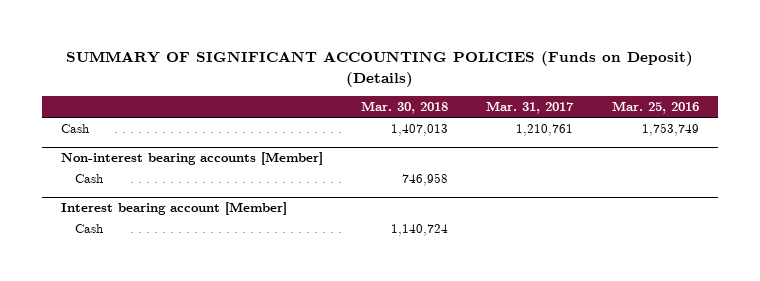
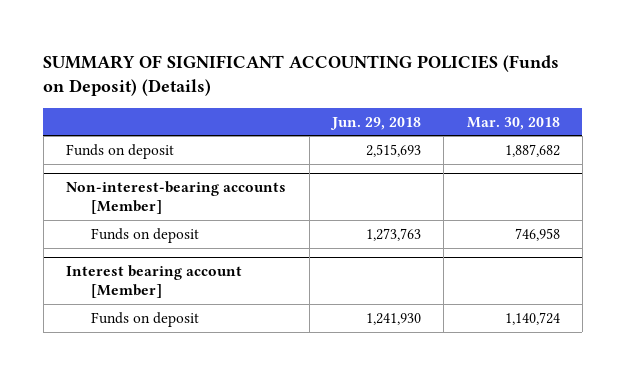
[486,101,575,115] Mar. 31, 2017 -> none
[611,101,699,115] Mar. 25, 2016 -> none
none -> [329,116,421,130] Jun. 29, 2018
[61,124,90,134] Cash -> none
none -> [66,144,175,160] Funds on deposit
[61,152,324,166] Non-interest bearing accounts [Member] -> [66,181,287,214] Non-interest-bearing accounts [Member]
[74,174,103,184] Cash -> [90,228,199,244] Funds on deposit
[74,224,103,234] Cash -> [90,312,199,328] Funds on deposit

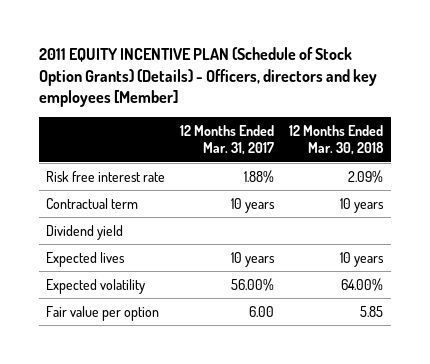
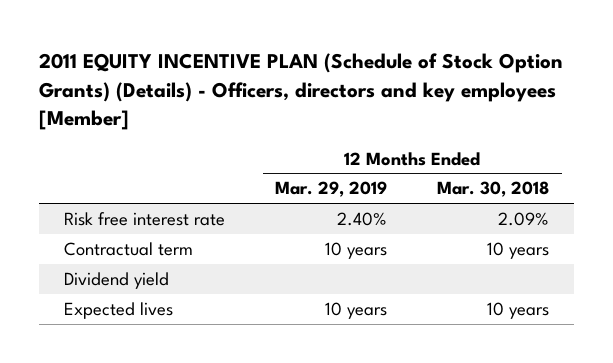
[180,124,275,156] 12 Months Ended Mar. 31, 2017 -> none
none -> [275,181,388,198] Mar. 29, 2019
[46,278,146,294] Expected volatility -> none
[46,305,160,321] Fair value per option -> none

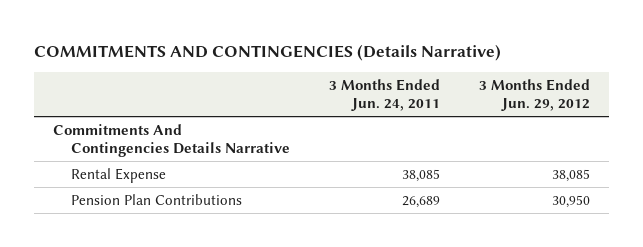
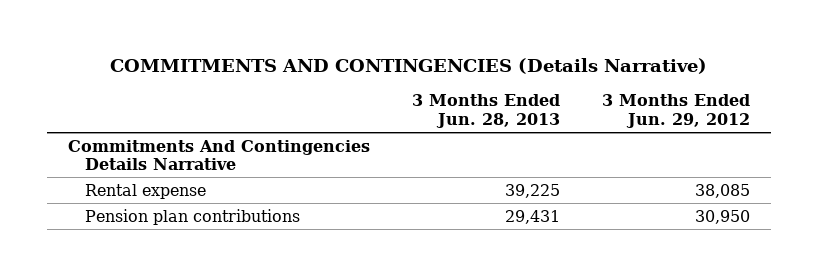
[328,78,440,112] 3 Months Ended Jun. 24, 2011 -> none
none -> [412,94,561,129] 3 Months Ended Jun. 28, 2013
[71,167,167,183] Rental Expense -> [85,183,207,199] Rental expense
[71,193,243,205] Pension Plan Contributions -> [85,208,301,225] Pension plan contributions

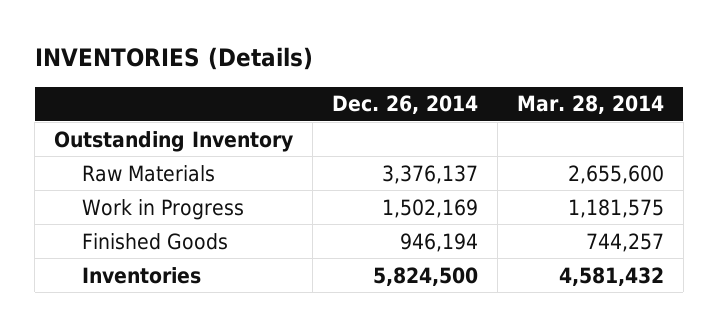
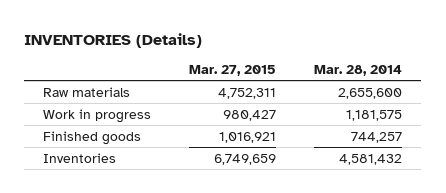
[332,95,479,115] Dec. 26, 2014 -> none
none -> [189,64,277,76] Mar. 27, 2015
[54,130,294,152] Outstanding Inventory -> none
[81,164,215,182] Raw Materials -> [43,86,131,97] Raw materials
[81,198,244,220] Work in Progress -> [43,108,152,123] Work in progress
[81,232,228,250] Finished Goods -> [43,130,142,145] Finished goods

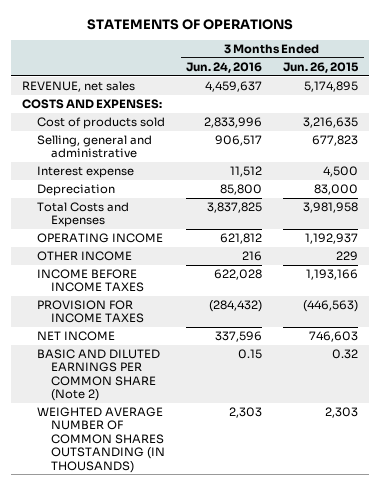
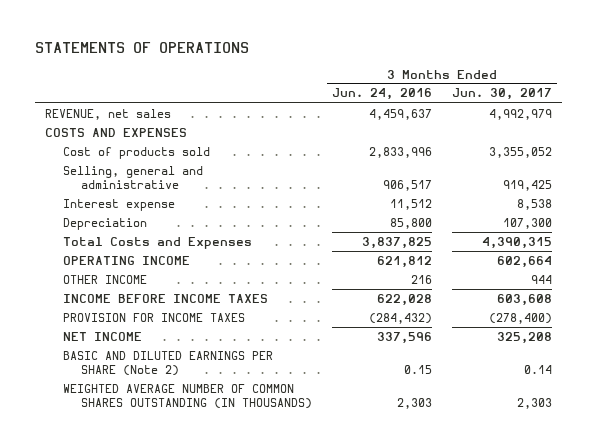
[283,61,360,73] Jun. 26, 2015 -> none
none -> [451,88,552,101] Jun. 30, 2017
[21,99,162,110] COSTS AND EXPENSES: -> [45,127,188,137] COSTS AND EXPENSES
[36,349,160,402] BASIC AND DILUTED EARNINGS PER COMMON SHARE (Note 2) -> [62,350,273,376] BASIC AND DILUTED EARNINGS PER SHARE (Note 2)

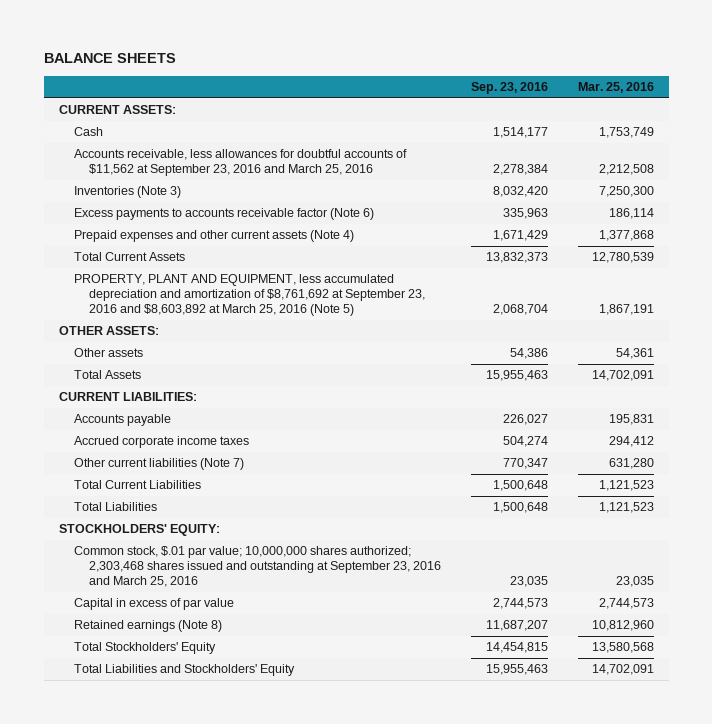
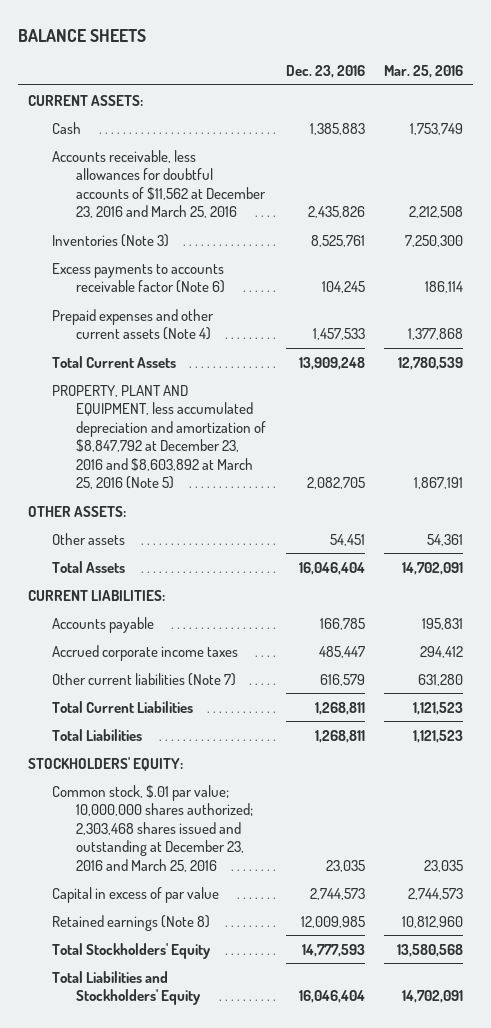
[471,82,549,95] Sep. 23, 2016 -> none
none -> [285,65,365,79] Dec. 23, 2016
[74,149,408,177] Accounts receivable, less allowances for doubtful accounts of $11,562 at September 23, 2016 and March 25, 2016 -> [51,149,267,219] Accounts receivable, less allowances for doubtful accounts of $11,562 at December 23, 2016 and March 25, 2016
[74,274,426,316] PROPERTY, PLANT AND EQUIPMENT, less accumulated depreciation and amortization of $8,761,692 at September 23, 2016 and $8,603,892 at March 25, 2016 (Note 5) -> [51,384,267,490] PROPERTY, PLANT AND EQUIPMENT, less accumulated depreciation and amortization of $8,847,792 at December 23, 2016 and $8,603,892 at March 25, 2016 (Note 5)
[74,546,442,587] Common stock, $.01 par value; 10,000,000 shares authorized; 2,303,468 shares issued and outstanding at September 23, 2016 and March 25, 2016 -> [51,784,254,872] Common stock, $.01 par value; 10,000,000 shares authorized; 2,303,468 shares issued and outstanding at December 23, 2016 and March 25, 2016

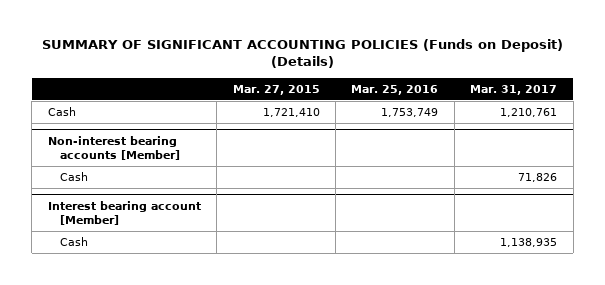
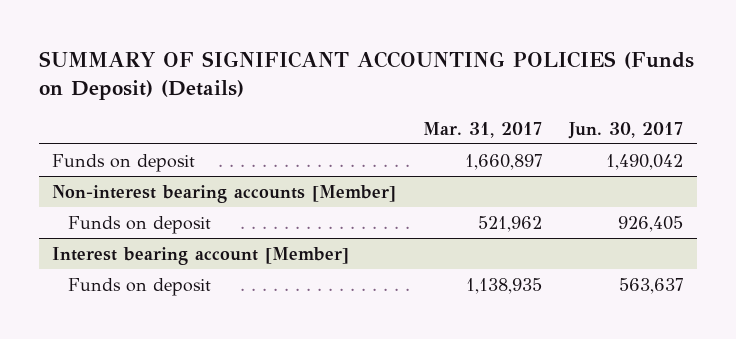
[232,84,320,95] Mar. 27, 2015 -> none
[351,84,439,95] Mar. 25, 2016 -> none
none -> [568,121,684,139] Jun. 30, 2017
[47,107,76,117] Cash -> none
none -> [52,153,196,172] Funds on deposit
[60,172,89,182] Cash -> none
none -> [67,215,211,234] Funds on deposit
[60,237,89,247] Cash -> [67,277,211,296] Funds on deposit

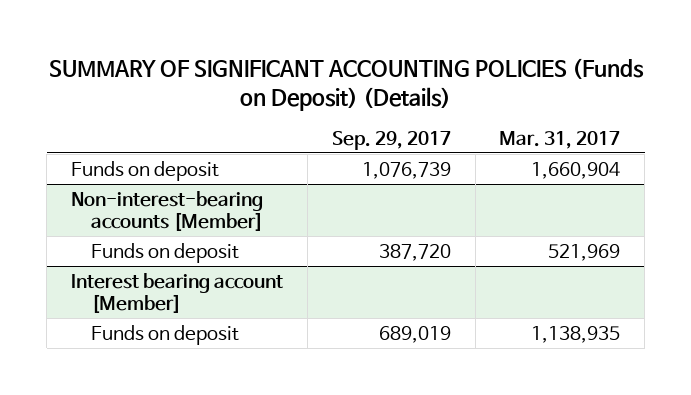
[568,121,684,139] Jun. 30, 2017 -> none
none -> [331,130,451,150] Sep. 29, 2017
[465,153,543,170] 1,660,897 -> [531,161,621,179] 1,660,904
[52,184,397,203] Non-interest bearing accounts [Member] -> [70,190,264,231] Non-interest-bearing accounts [Member]
[478,215,543,232] 521,962 -> [548,243,621,261] 521,969

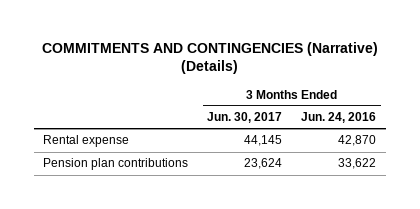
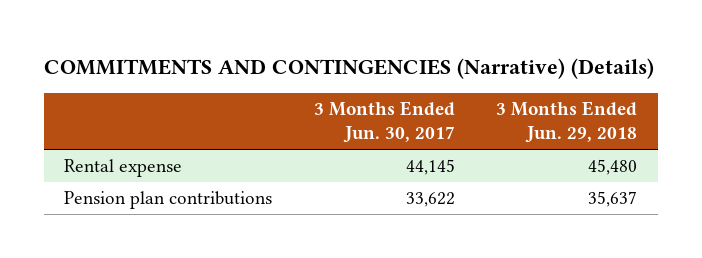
[301,112,377,124] Jun. 24, 2016 -> none
none -> [496,101,638,144] 3 Months Ended Jun. 29, 2018
[244,158,283,170] 23,624 -> [405,192,455,208] 33,622

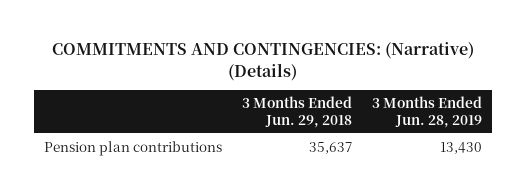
[43,57,654,79] COMMITMENTS AND CONTINGENCIES (Narrative) (Details) -> [52,42,475,81] COMMITMENTS AND CONTINGENCIES: (Narrative) (Details)
[313,101,455,144] 3 Months Ended Jun. 30, 2017 -> none
none -> [372,96,483,128] 3 Months Ended Jun. 28, 2019
[64,159,183,178] Rental expense -> none

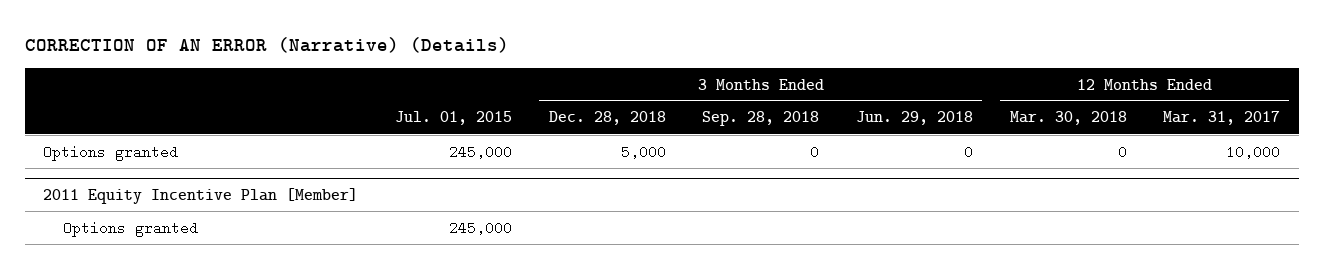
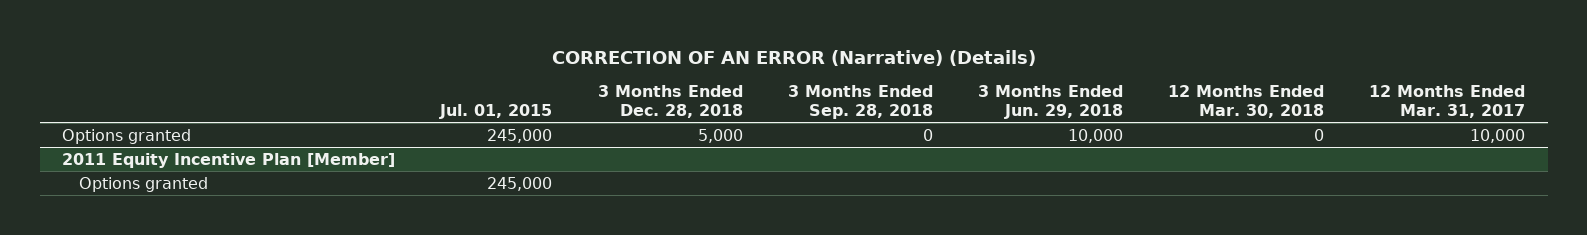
[963,144,973,159] 0 -> [1067,128,1123,143] 10,000

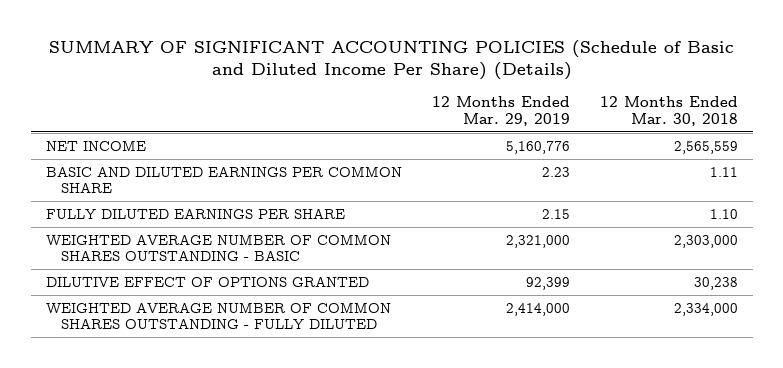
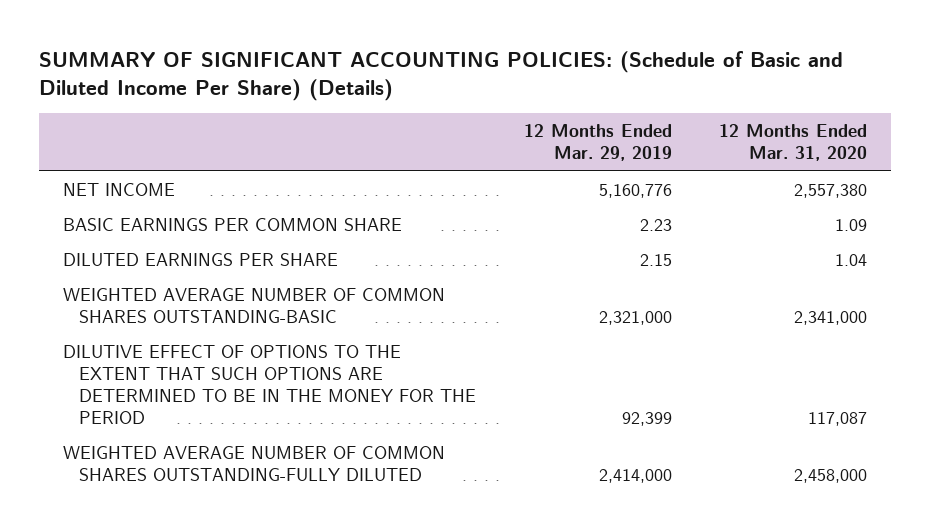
[48,39,734,81] SUMMARY OF SIGNIFICANT ACCOUNTING POLICIES (Schedule of Basic and Diluted Income Per Share) (Details) -> [38,51,843,102] SUMMARY OF SIGNIFICANT ACCOUNTING POLICIES: (Schedule of Basic and Diluted Income Per Share) (Details)
[599,96,738,126] 12 Months Ended Mar. 30, 2018 -> none
none -> [719,124,868,162] 12 Months Ended Mar. 31, 2020
[45,165,402,194] BASIC AND DILUTED EARNINGS PER COMMON SHARE -> [62,217,402,231] BASIC EARNINGS PER COMMON SHARE
[45,207,345,219] FULLY DILUTED EARNINGS PER SHARE -> [62,252,338,266] DILUTED EARNINGS PER SHARE
[45,233,391,262] WEIGHTED AVERAGE NUMBER OF COMMON SHARES OUTSTANDING - BASIC -> [62,287,445,323] WEIGHTED AVERAGE NUMBER OF COMMON SHARES OUTSTANDING-BASIC
[45,275,369,287] DILUTIVE EFFECT OF OPTIONS GRANTED -> [62,344,476,425] DILUTIVE EFFECT OF OPTIONS TO THE EXTENT THAT SUCH OPTIONS ARE DETERMINED TO BE IN THE MONEY FOR THE PERIOD
[45,301,391,330] WEIGHTED AVERAGE NUMBER OF COMMON SHARES OUTSTANDING - FULLY DILUTED -> [62,445,445,481] WEIGHTED AVERAGE NUMBER OF COMMON SHARES OUTSTANDING-FULLY DILUTED

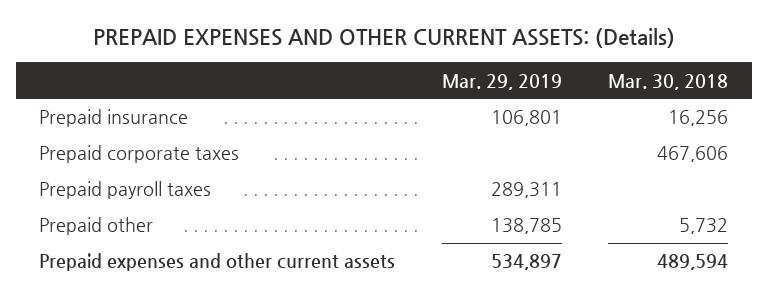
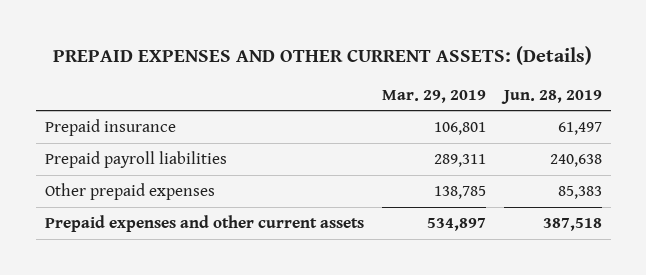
[608,73,729,90] Mar. 30, 2018 -> none
none -> [500,89,602,104] Jun. 28, 2019
[39,145,240,164] Prepaid corporate taxes -> none
[39,181,212,200] Prepaid payroll taxes -> [44,151,227,169] Prepaid payroll liabilities
[39,217,154,236] Prepaid other -> [44,183,215,201] Other prepaid expenses

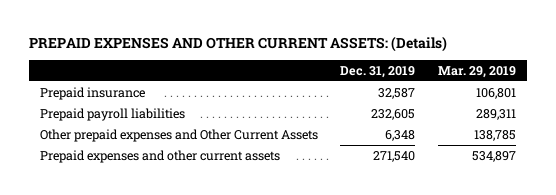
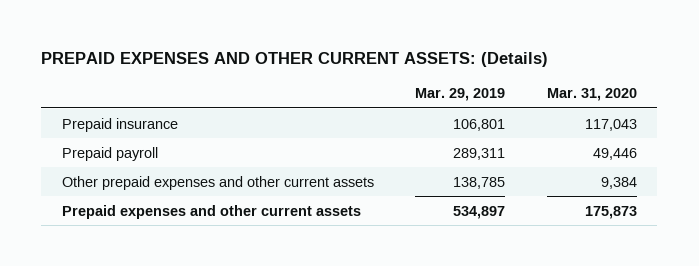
[340,65,416,78] Dec. 31, 2019 -> none
none -> [546,88,637,102] Mar. 31, 2020
[39,107,185,121] Prepaid payroll liabilities -> [62,146,159,161] Prepaid payroll
[39,128,318,142] Other prepaid expenses and Other Current Assets -> [62,175,375,190] Other prepaid expenses and other current assets

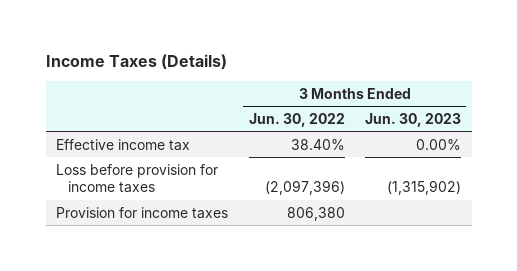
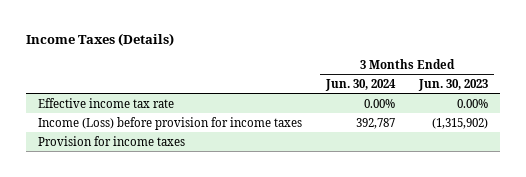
[248,112,345,127] Jun. 30, 2022 -> none
none -> [325,79,397,92] Jun. 30, 2024
[56,138,191,151] Effective income tax -> [38,97,175,108] Effective income tax rate
[56,163,219,194] Loss before provision for income taxes -> [38,116,303,130] Income (Loss) before provision for income taxes

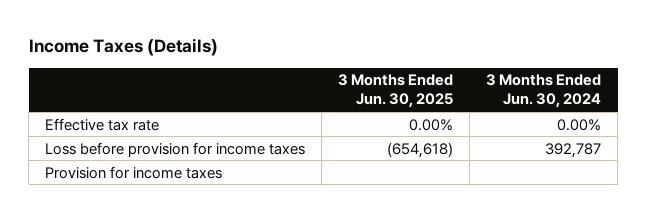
[417,79,488,92] Jun. 30, 2023 -> none
none -> [338,74,454,109] 3 Months Ended Jun. 30, 2025
[38,97,175,108] Effective income tax rate -> [45,117,160,131] Effective tax rate
[38,116,303,130] Income (Loss) before provision for income taxes -> [45,141,306,157] Loss before provision for income taxes

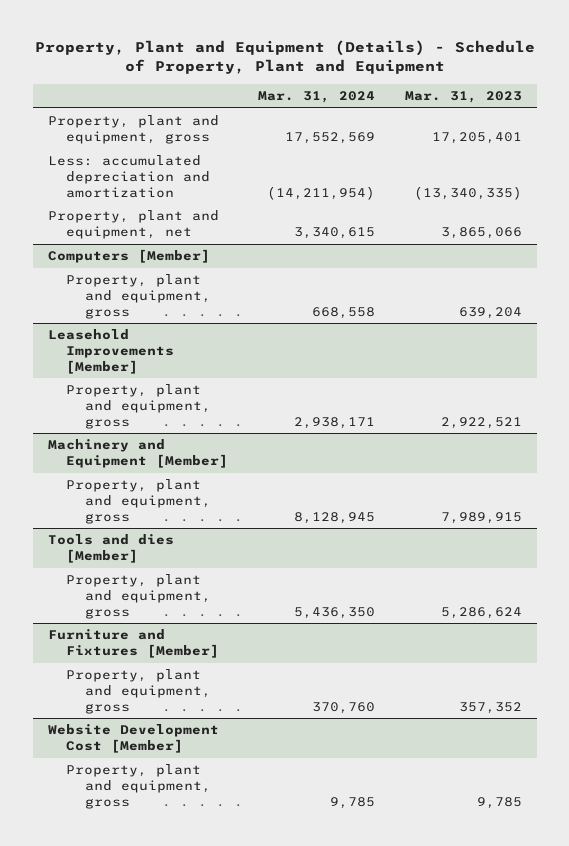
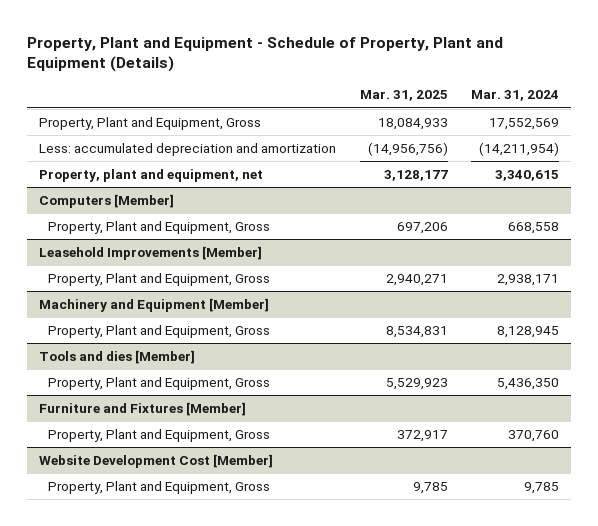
[34,40,535,75] Property, Plant and Equipment (Details) - Schedule of Property, Plant and Equipment -> [26,36,503,73] Property, Plant and Equipment - Schedule of Property, Plant and Equipment (Details)
[404,91,522,104] Mar. 31, 2023 -> none
none -> [359,90,448,102] Mar. 31, 2025
[47,115,219,145] Property, plant and equipment, gross -> [38,116,261,130] Property, Plant and Equipment, Gross
[66,274,211,319] Property, plant and equipment, gross -> [48,220,271,234] Property, Plant and Equipment, Gross
[66,384,211,429] Property, plant and equipment, gross -> [48,272,271,286] Property, Plant and Equipment, Gross
[66,479,211,524] Property, plant and equipment, gross -> [48,324,271,338] Property, Plant and Equipment, Gross
[66,574,211,619] Property, plant and equipment, gross -> [48,376,271,390] Property, Plant and Equipment, Gross
[66,669,211,714] Property, plant and equipment, gross -> [48,428,271,442] Property, Plant and Equipment, Gross
[66,764,211,809] Property, plant and equipment, gross -> [48,480,271,494] Property, Plant and Equipment, Gross

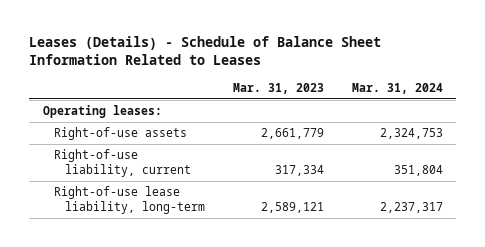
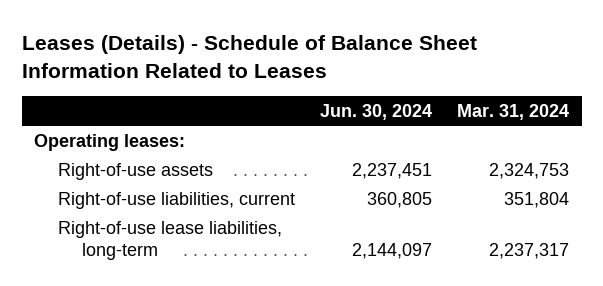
[233,82,325,94] Mar. 31, 2023 -> none
none -> [320,104,433,121] Jun. 30, 2024
[54,149,192,178] Right-of-use liability, current -> [58,191,296,209] Right-of-use liabilities, current
[54,186,206,215] Right-of-use lease liability, long-term -> [58,220,283,261] Right-of-use lease liabilities, long-term

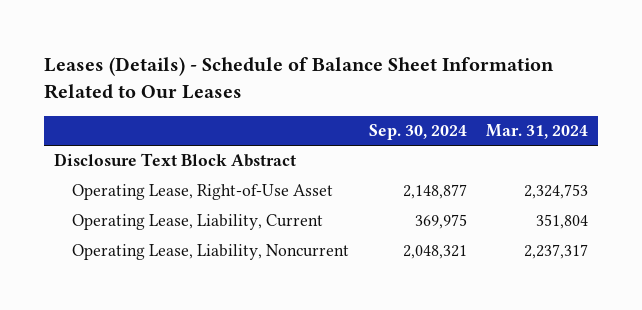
[21,35,477,79] Leases (Details) - Schedule of Balance Sheet Information Related to Leases -> [44,57,555,100] Leases (Details) - Schedule of Balance Sheet Information Related to Our Leases
[320,104,433,121] Jun. 30, 2024 -> none
none -> [368,123,467,140] Sep. 30, 2024
[34,133,186,151] Operating leases: -> none
none -> [54,153,297,168] Disclosure Text Block Abstract
[58,162,214,180] Right-of-use assets -> [72,184,334,201] Operating Lease, Right-of-Use Asset
[58,191,296,209] Right-of-use liabilities, current -> [72,214,324,231] Operating Lease, Liability, Current
[58,220,283,261] Right-of-use lease liabilities, long-term -> [72,244,350,261] Operating Lease, Liability, Noncurrent

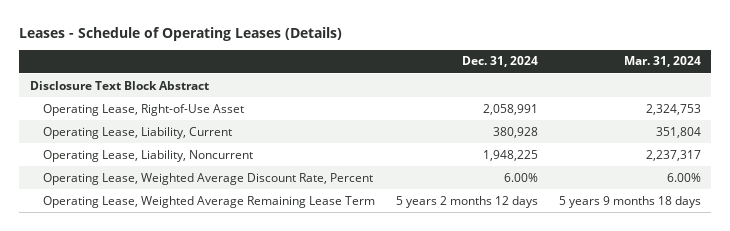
[44,57,555,100] Leases (Details) - Schedule of Balance Sheet Information Related to Our Leases -> [19,26,343,41] Leases - Schedule of Operating Leases (Details)
[368,123,467,140] Sep. 30, 2024 -> none
none -> [461,56,538,68] Dec. 31, 2024
none -> [42,172,373,185] Operating Lease, Weighted Average Discount Rate, Percent
none -> [42,195,375,208] Operating Lease, Weighted Average Remaining Lease Term

